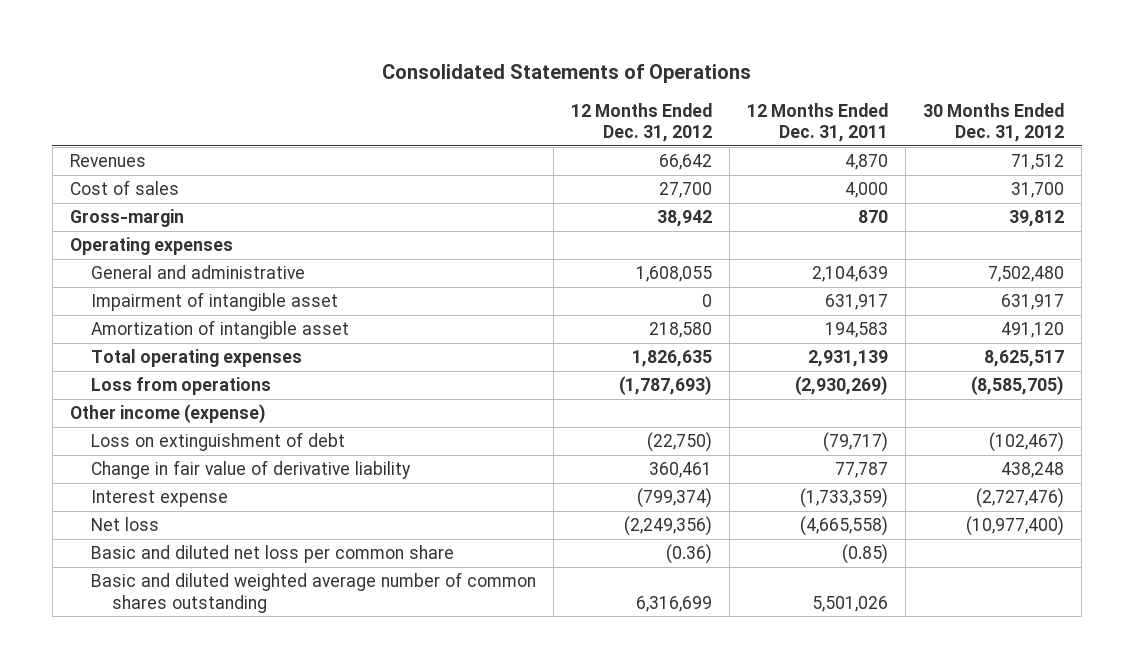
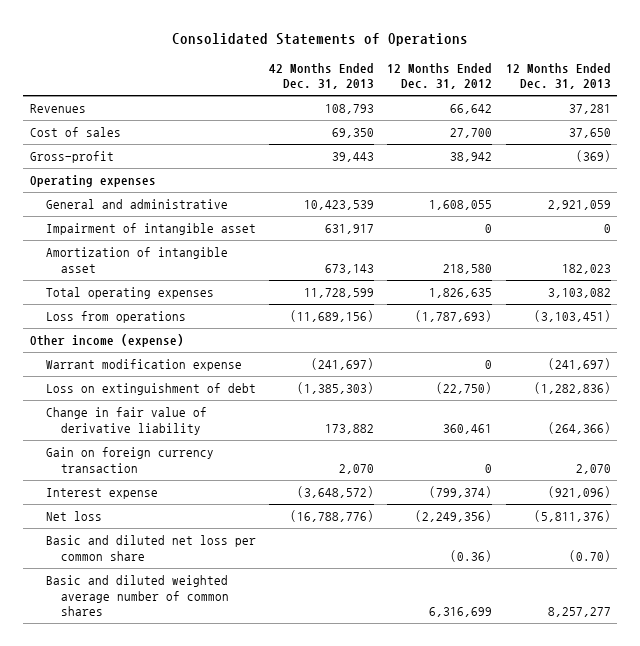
[747,102,889,143] 12 Months Ended Dec. 31, 2011 -> none
[923,102,1065,143] 30 Months Ended Dec. 31, 2012 -> none
none -> [268,62,374,90] 42 Months Ended Dec. 31, 2013
none -> [505,62,611,90] 12 Months Ended Dec. 31, 2013
[69,208,184,227] Gross-margin -> [29,151,114,164] Gross-profit
none -> [45,359,242,372] Warrant modification expense
none -> [45,447,214,473] Gain on foreign currency transaction
[90,571,536,613] Basic and diluted weighted average number of common shares outstanding -> [45,575,230,617] Basic and diluted weighted average number of common shares

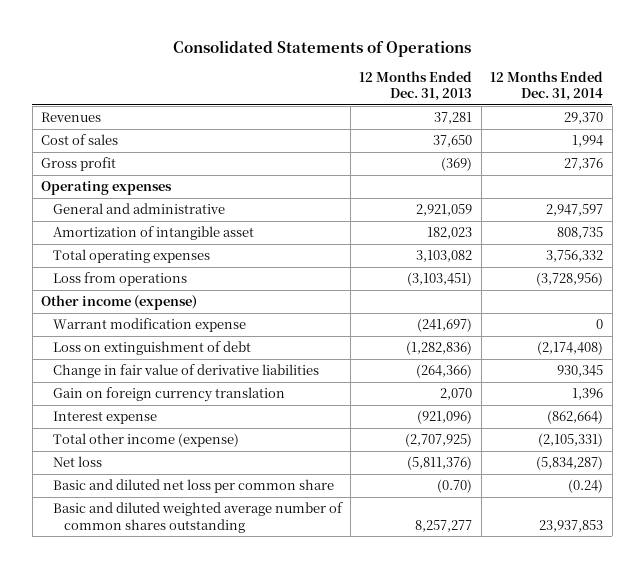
[268,62,374,90] 42 Months Ended Dec. 31, 2013 -> none
[387,62,493,90] 12 Months Ended Dec. 31, 2012 -> none
none -> [490,70,604,102] 12 Months Ended Dec. 31, 2014
[29,151,114,164] Gross-profit -> [41,157,117,172] Gross profit
[45,223,256,236] Impairment of intangible asset -> none
[45,407,207,435] Change in fair value of derivative liability -> [52,364,319,379] Change in fair value of derivative liabilities
[45,447,214,473] Gain on foreign currency transaction -> [52,387,285,403] Gain on foreign currency translation
none -> [52,433,239,448] Total other income (expense)
[45,575,230,617] Basic and diluted weighted average number of common shares -> [52,502,343,533] Basic and diluted weighted average number of common shares outstanding

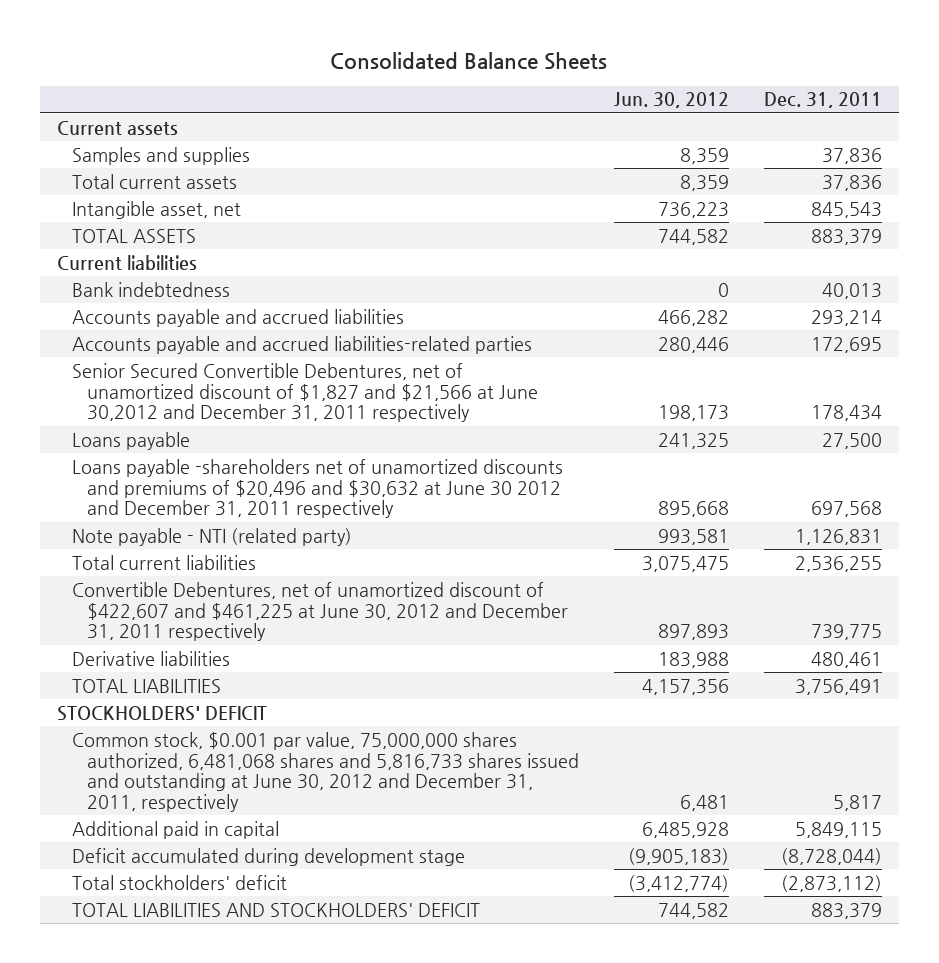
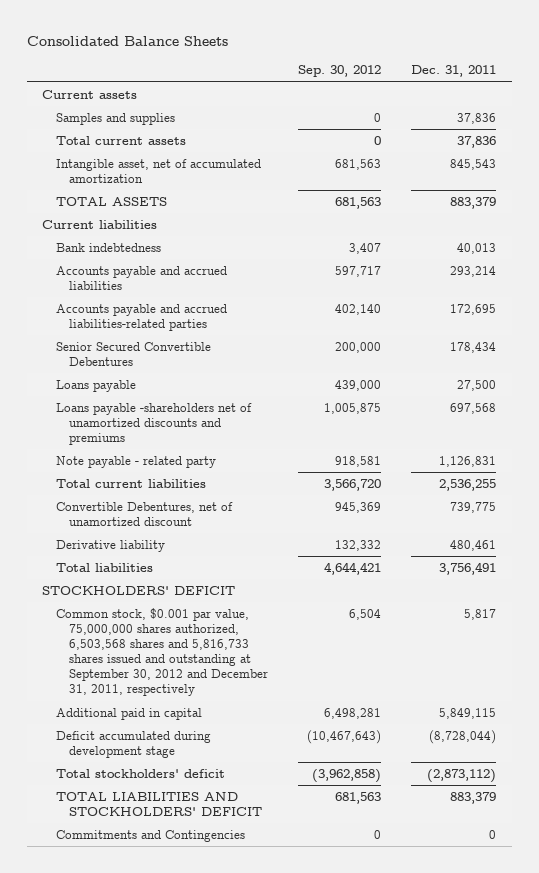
[613,92,729,109] Jun. 30, 2012 -> none
none -> [298,65,382,78] Sep. 30, 2012
[72,200,242,219] Intangible asset, net -> [55,158,261,183] Intangible asset, net of accumulated amortization
[72,362,539,423] Senior Secured Convertible Debentures, net of unamortized discount of $1,827 and $21,566 at June 30,2012 and December 31, 2011 respectively -> [55,341,211,366] Senior Secured Convertible Debentures
[72,458,564,519] Loans payable -shareholders net of unamortized discounts and premiums of $20,496 and $30,632 at June 30 2012 and December 31, 2011 respectively -> [55,402,252,445] Loans payable -shareholders net of unamortized discounts and premiums
[72,527,353,546] Note payable - NTI (related party) -> [55,455,216,468] Note payable - related party
[72,581,569,642] Convertible Debentures, net of unamortized discount of $422,607 and $461,225 at June 30, 2012 and December 31, 2011 respectively -> [55,501,233,526] Convertible Debentures, net of unamortized discount
[72,650,231,666] Derivative liabilities -> [55,539,165,552] Derivative liability
[72,678,222,693] TOTAL LIABILITIES -> [55,562,153,572] Total liabilities
[72,731,580,813] Common stock, $0.001 par value, 75,000,000 shares authorized, 6,481,068 shares and 5,816,733 shares issued and outstanding at June 30, 2012 and December 31, 2011, respectively -> [55,607,268,697] Common stock, $0.001 par value, 75,000,000 shares authorized, 6,503,568 shares and 5,816,733 shares issued and outstanding at September 30, 2012 and December 31, 2011, respectively
none -> [55,829,245,842] Commitments and Contingencies

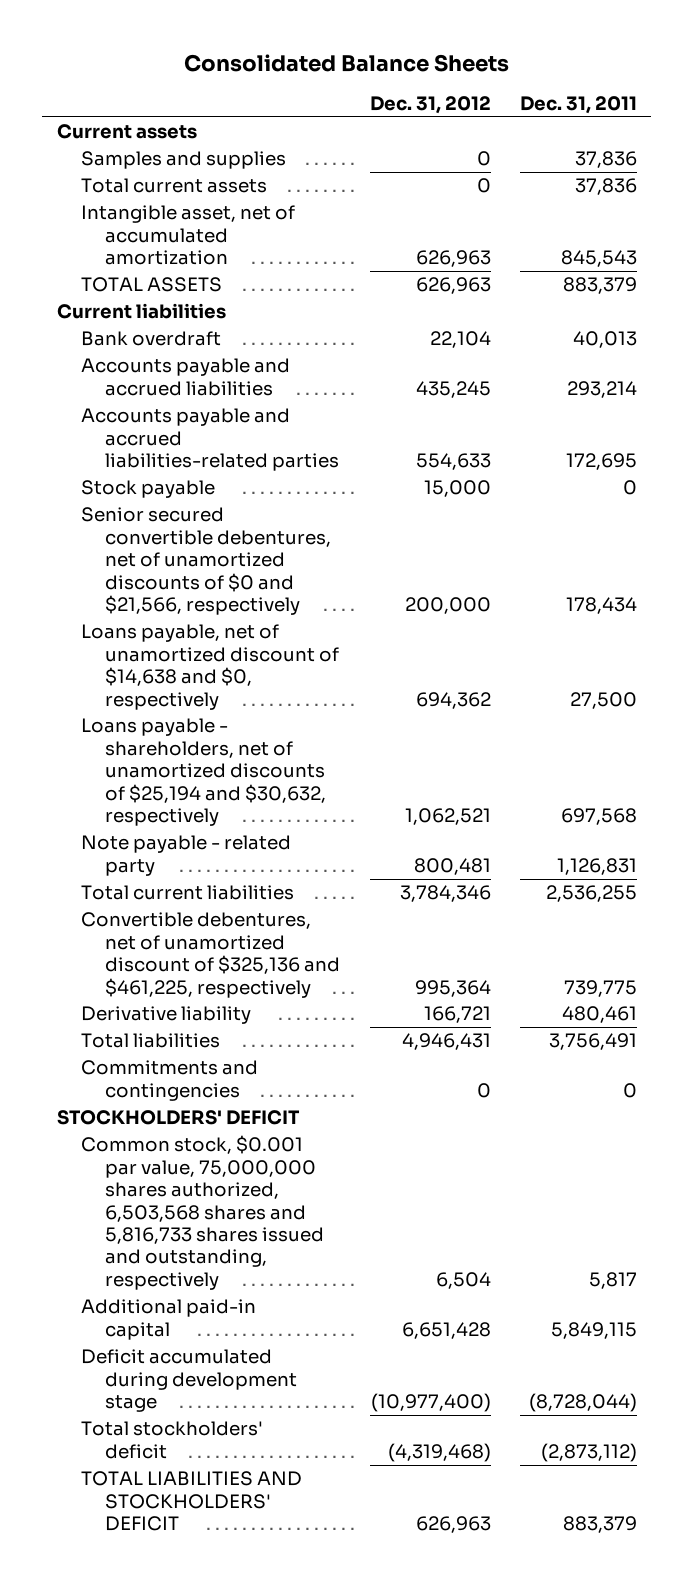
[298,65,382,78] Sep. 30, 2012 -> none
none -> [369,95,491,114] Dec. 31, 2012
[55,242,161,252] Bank indebtedness -> [81,331,222,347] Bank overdraft
none -> [81,480,216,499] Stock payable
[55,341,211,366] Senior Secured Convertible Debentures -> [81,507,332,615] Senior secured convertible debentures, net of unamortized discounts of $0 and $21,566, respectively
[55,379,136,392] Loans payable -> [81,624,340,710] Loans payable, net of unamortized discount of $14,638 and $0, respectively
[55,402,252,445] Loans payable -shareholders net of unamortized discounts and premiums -> [81,718,327,826] Loans payable - shareholders, net of unamortized discounts of $25,194 and $30,632, respectively
[55,501,233,526] Convertible Debentures, net of unamortized discount -> [81,912,341,998] Convertible debentures, net of unamortized discount of $325,136 and $461,225, respectively
none -> [81,1060,259,1101] Commitments and contingencies
[55,607,268,697] Common stock, $0.001 par value, 75,000,000 shares authorized, 6,503,568 shares and 5,816,733 shares issued and outstanding at September 30, 2012 and December 31, 2011, respectively -> [81,1135,325,1290] Common stock, $0.001 par value, 75,000,000 shares authorized, 6,503,568 shares and 5,816,733 shares issued and outstanding, respectively
[55,707,202,720] Additional paid in capital -> [81,1299,257,1340] Additional paid-in capital
[55,829,245,842] Commitments and Contingencies -> none

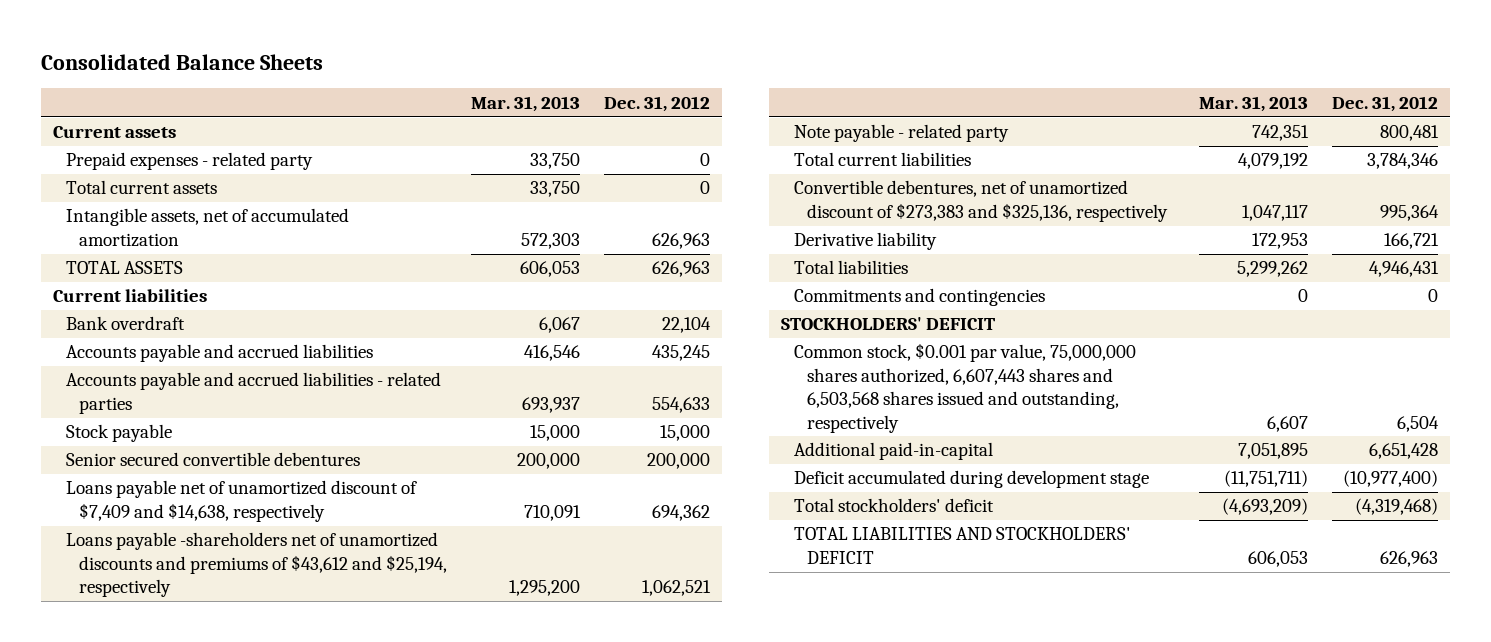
[519,95,637,114] Dec. 31, 2011 -> none
none -> [471,95,581,112] Mar. 31, 2013
[81,151,287,170] Samples and supplies -> none
none -> [66,152,314,171] Prepaid expenses - related party
[81,205,296,266] Intangible asset, net of accumulated amortization -> [66,208,350,247] Intangible assets, net of accumulated amortization
[81,408,340,472] Accounts payable and accrued liabilities-related parties -> [66,372,442,414] Accounts payable and accrued liabilities - related parties
[81,507,332,615] Senior secured convertible debentures, net of unamortized discounts of $0 and $21,566, respectively -> [66,452,361,467] Senior secured convertible debentures
[81,624,340,710] Loans payable, net of unamortized discount of $14,638 and $0, respectively -> [66,480,418,522] Loans payable net of unamortized discount of $7,409 and $14,638, respectively
[81,718,327,826] Loans payable - shareholders, net of unamortized discounts of $25,194 and $30,632, respectively -> [66,532,448,598] Loans payable -shareholders net of unamortized discounts and premiums of $43,612 and $25,194, respectively
[81,912,341,998] Convertible debentures, net of unamortized discount of $325,136 and $461,225, respectively -> [793,180,1168,222] Convertible debentures, net of unamortized discount of $273,383 and $325,136, respectively
[81,1135,325,1290] Common stock, $0.001 par value, 75,000,000 shares authorized, 6,503,568 shares and 5,816,733 shares issued and outstanding, respectively -> [793,343,1136,433] Common stock, $0.001 par value, 75,000,000 shares authorized, 6,607,443 shares and 6,503,568 shares issued and outstanding, respectively
[81,1299,257,1340] Additional paid-in capital -> [793,442,993,461] Additional paid-in-capital

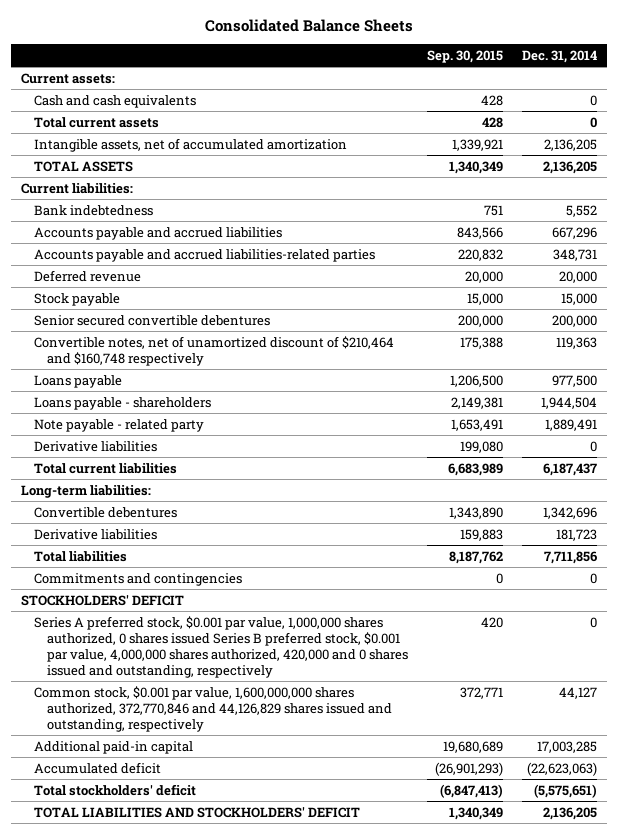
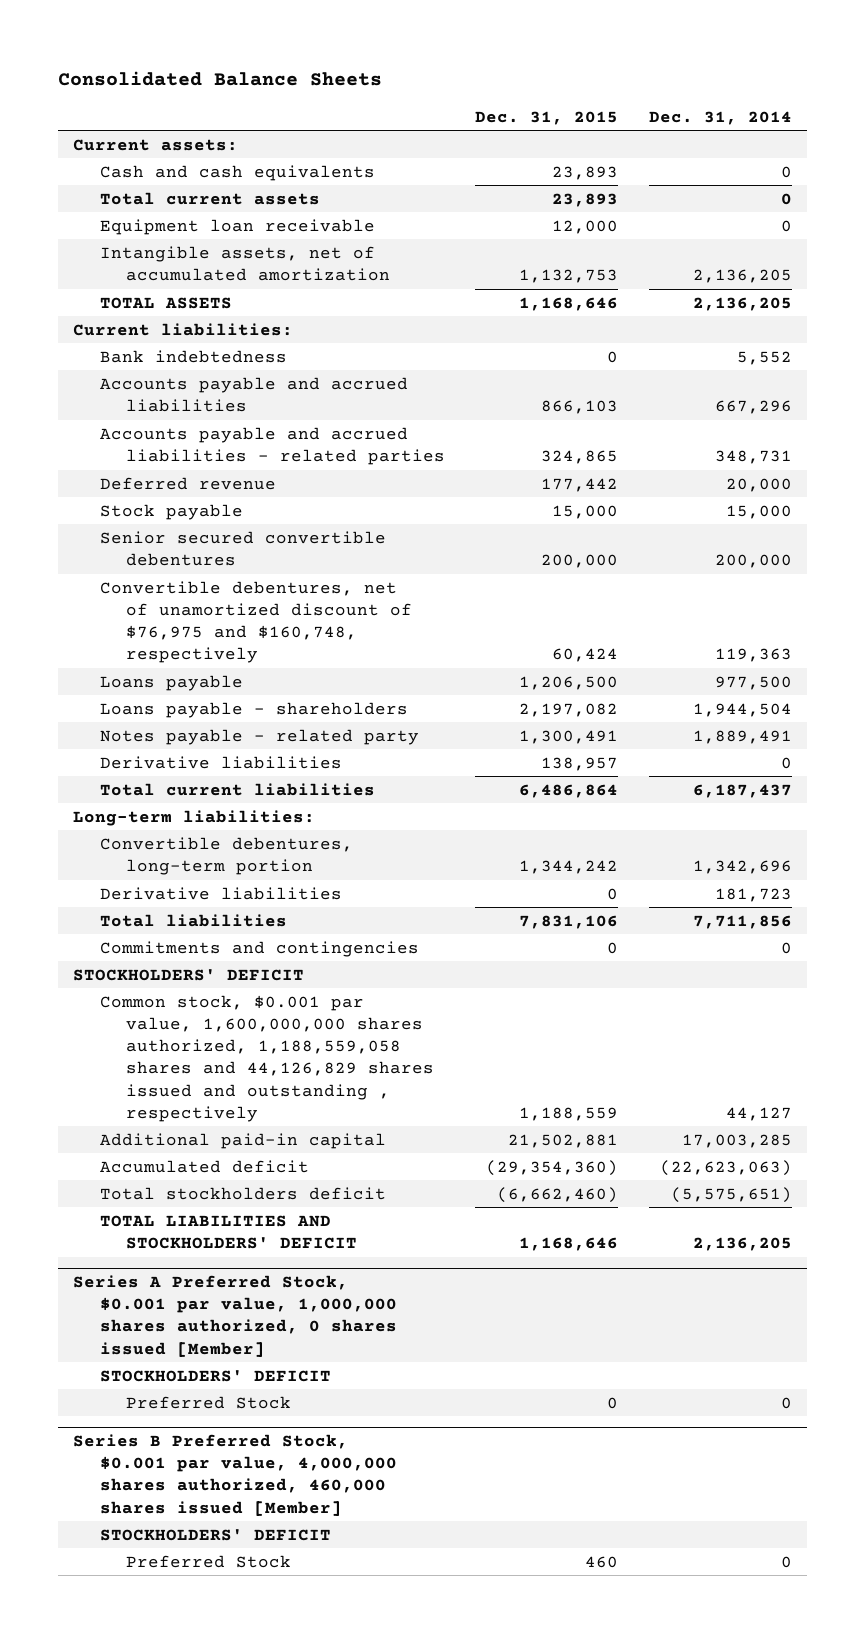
[426,50,503,64] Sep. 30, 2015 -> none
none -> [475,110,619,125] Dec. 31, 2015
none -> [99,218,375,235] Equipment loan receivable
[33,248,375,262] Accounts payable and accrued liabilities-related parties -> [99,426,446,465] Accounts payable and accrued liabilities - related parties
[33,335,394,366] Convertible notes, net of unamortized discount of $210,464 and $160,748 respectively -> [99,580,413,664] Convertible debentures, net of unamortized discount of $76,975 and $160,748, respectively
[33,418,204,432] Note payable - related party -> [99,728,419,745] Notes payable - related party
[33,506,177,518] Convertible debentures -> [99,836,353,875] Convertible debentures, long-term portion
[33,615,408,679] Series A preferred stock, $0.001 par value, 1,000,000 shares authorized, 0 shares issued Series B preferred stock, $0.001 par value, 4,000,000 shares authorized, 420,000 and 0 shares issued and outstanding, respectively -> none
[33,685,392,732] Common stock, $0.001 par value, 1,600,000,000 shares authorized, 372,770,846 and 44,126,829 shares issued and outstanding, respectively -> [99,994,435,1122] Common stock, $0.001 par value, 1,600,000,000 shares authorized, 1,188,559,058 shares and 44,126,829 shares issued and outstanding , respectively
[33,783,196,796] Total stockholders' deficit -> [99,1186,386,1200] Total stockholders deficit
none -> [73,1274,397,1357] Series A Preferred Stock, $0.001 par value, 1,000,000 shares authorized, 0 shares issued [Member]
none -> [99,1369,331,1382] STOCKHOLDERS' DEFICIT
none -> [126,1395,292,1409] Preferred Stock
none -> [73,1433,397,1516] Series B Preferred Stock, $0.001 par value, 4,000,000 shares authorized, 460,000 shares issued [Member]
none -> [99,1528,331,1541] STOCKHOLDERS' DEFICIT
none -> [126,1554,292,1568] Preferred Stock

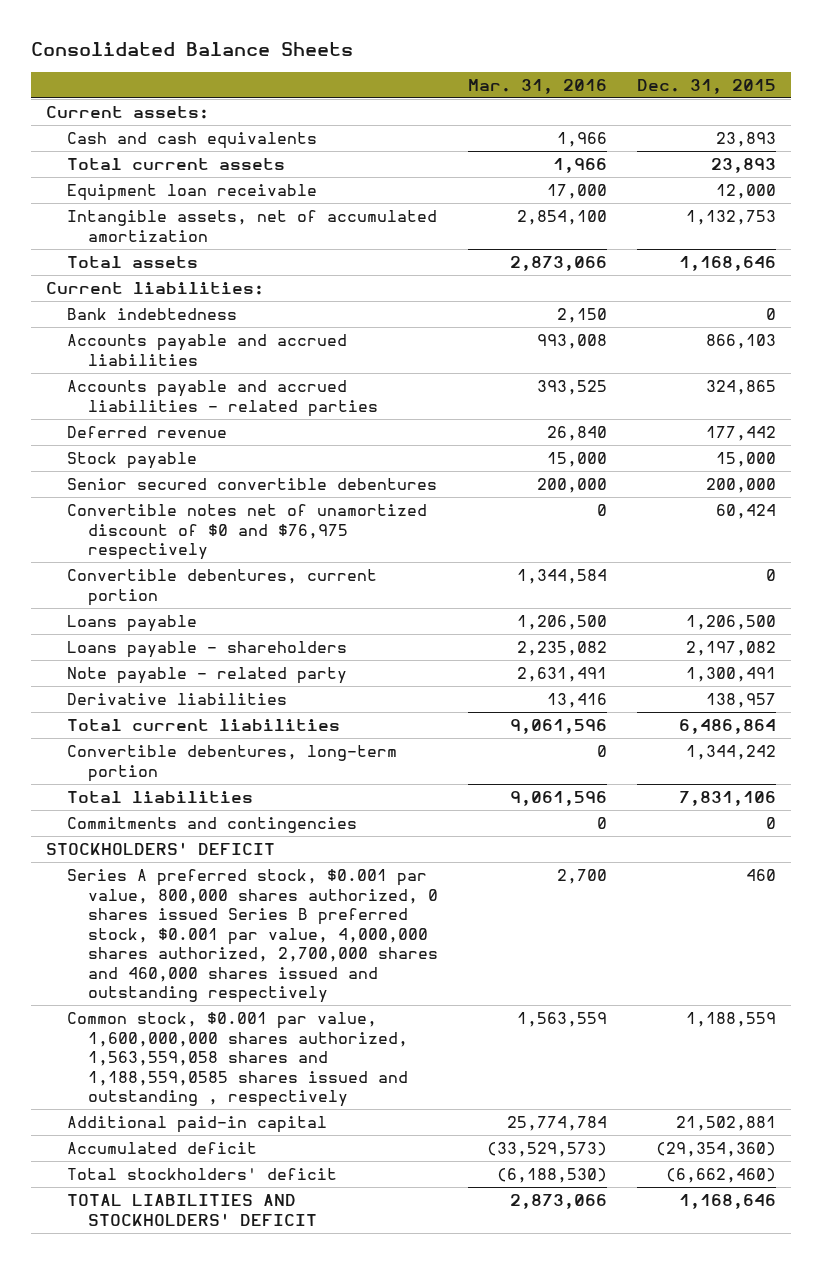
[648,110,792,125] Dec. 31, 2014 -> none
none -> [467,78,607,94] Mar. 31, 2016
[99,296,232,309] TOTAL ASSETS -> [67,256,199,269] Total assets
[99,580,413,664] Convertible debentures, net of unamortized discount of $76,975 and $160,748, respectively -> [67,504,428,561] Convertible notes net of unamortized discount of $0 and $76,975 respectively
none -> [67,569,378,606] Convertible debentures, current portion
[99,728,419,745] Notes payable - related party -> [67,667,348,685] Note payable - related party
[73,809,316,826] Long-term liabilities: -> none
[99,886,342,900] Derivative liabilities -> none
none -> [67,869,438,1004] Series A preferred stock, $0.001 par value, 800,000 shares authorized, 0 shares issued Series B preferred stock, $0.001 par value, 4,000,000 shares authorized, 2,700,000 shares and 460,000 shares issued and outstanding respectively
[99,994,435,1122] Common stock, $0.001 par value, 1,600,000,000 shares authorized, 1,188,559,058 shares and 44,126,829 shares issued and outstanding , respectively -> [67,1012,408,1108] Common stock, $0.001 par value, 1,600,000,000 shares authorized, 1,563,559,058 shares and 1,188,559,0585 shares issued and outstanding , respectively
[99,1186,386,1200] Total stockholders deficit -> [67,1168,338,1181] Total stockholders' deficit
[73,1274,397,1357] Series A Preferred Stock, $0.001 par value, 1,000,000 shares authorized, 0 shares issued [Member] -> none
[99,1369,331,1382] STOCKHOLDERS' DEFICIT -> none
[126,1395,292,1409] Preferred Stock -> none
[73,1433,397,1516] Series B Preferred Stock, $0.001 par value, 4,000,000 shares authorized, 460,000 shares issued [Member] -> none
[99,1528,331,1541] STOCKHOLDERS' DEFICIT -> none
[126,1554,292,1568] Preferred Stock -> none

